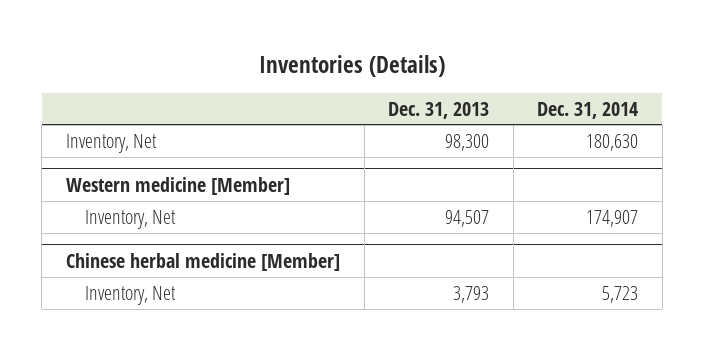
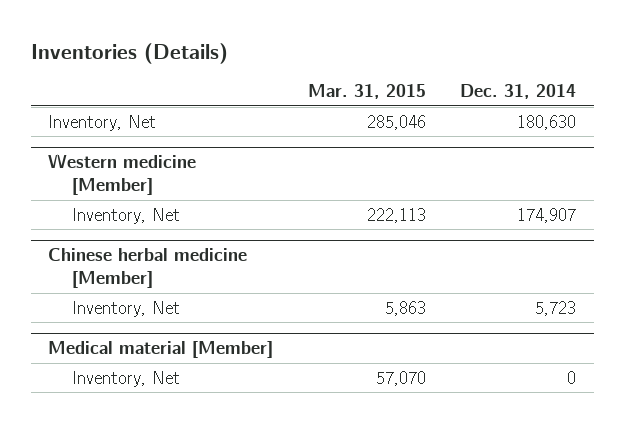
[388,101,490,119] Dec. 31, 2013 -> none
none -> [307,84,426,100] Mar. 31, 2015
none -> [48,341,274,359] Medical material [Member]
none -> [71,370,180,387] Inventory, Net

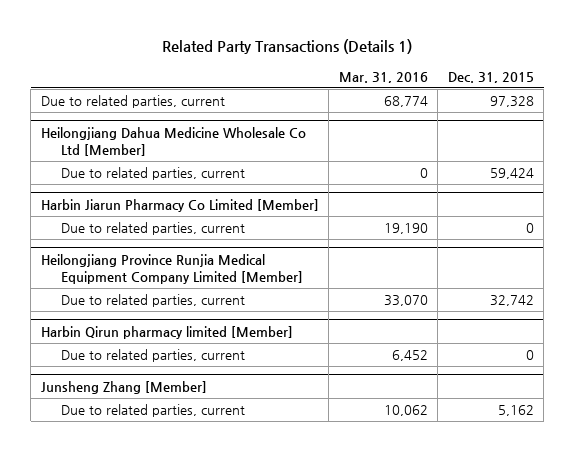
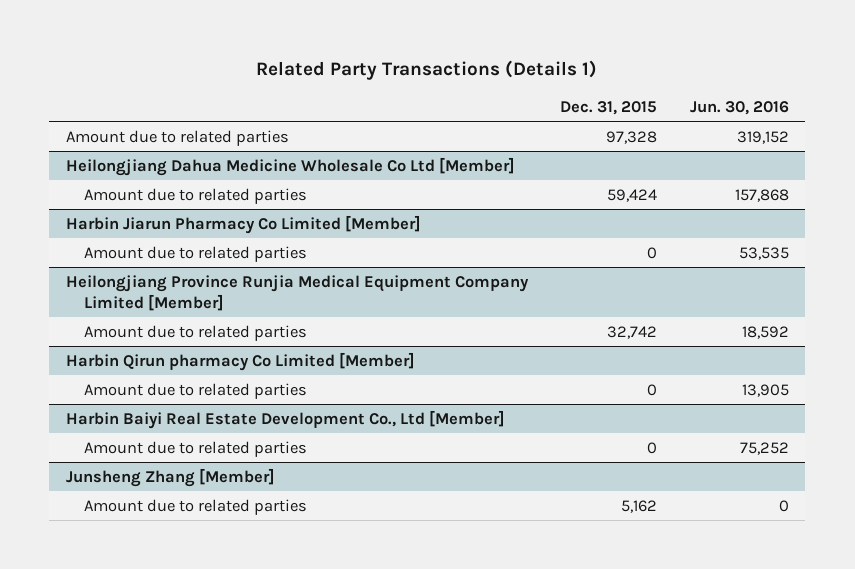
[338,71,428,83] Mar. 31, 2016 -> none
none -> [689,100,789,115] Jun. 30, 2016
[40,95,225,109] Due to related parties, current -> [65,129,289,146] Amount due to related parties
[60,167,245,181] Due to related parties, current -> [84,187,308,204] Amount due to related parties
[60,222,245,236] Due to related parties, current -> [84,245,308,262] Amount due to related parties
[60,294,245,308] Due to related parties, current -> [84,324,308,341] Amount due to related parties
[40,325,293,339] Harbin Qirun pharmacy limited [Member] -> [65,351,415,371] Harbin Qirun pharmacy Co Limited [Member]
[60,349,245,363] Due to related parties, current -> [84,382,308,399] Amount due to related parties
none -> [65,409,505,429] Harbin Baiyi Real Estate Development Co., Ltd [Member]
none -> [84,440,308,457] Amount due to related parties
[60,404,245,418] Due to related parties, current -> [84,498,308,515] Amount due to related parties

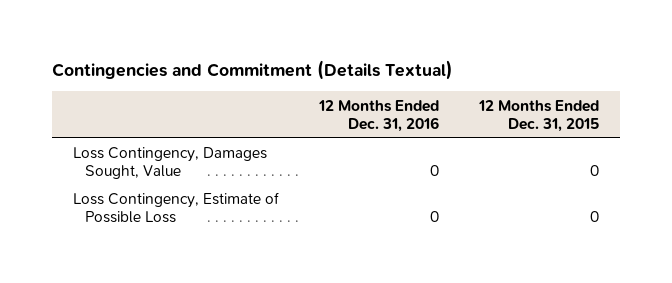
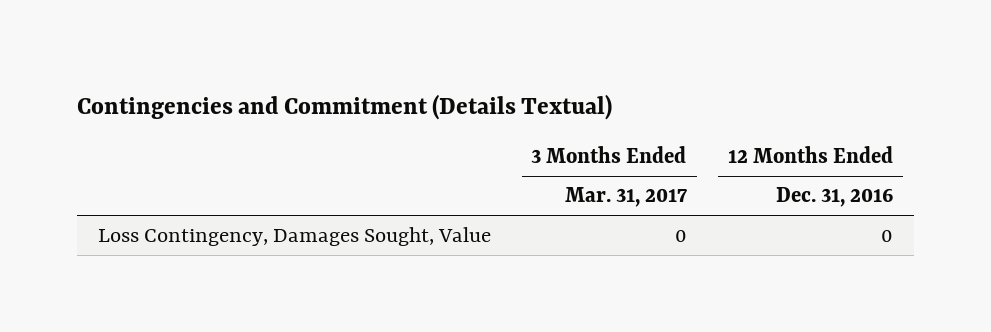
[478,99,600,132] 12 Months Ended Dec. 31, 2015 -> none
none -> [564,187,687,208] 3 Months Ended Mar. 31, 2017
[72,192,279,224] Loss Contingency, Estimate of Possible Loss -> none

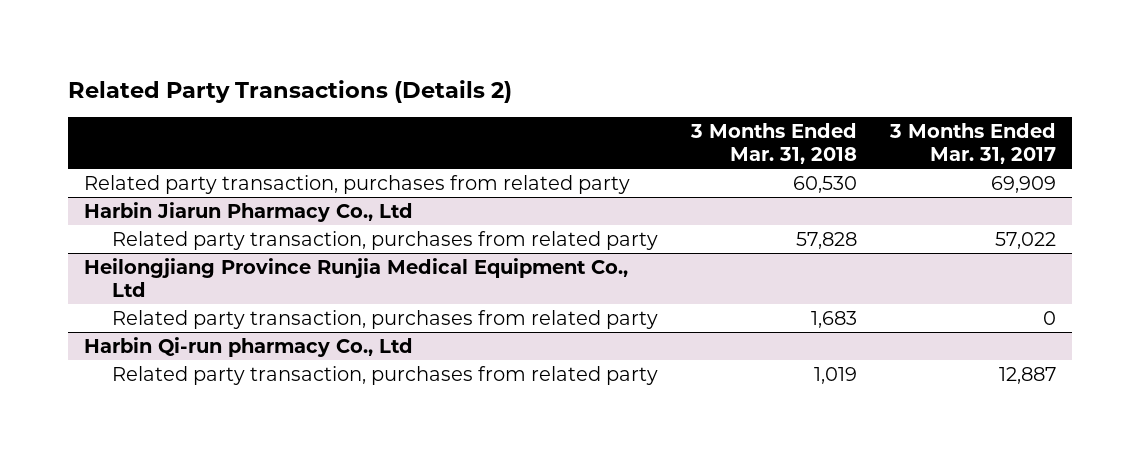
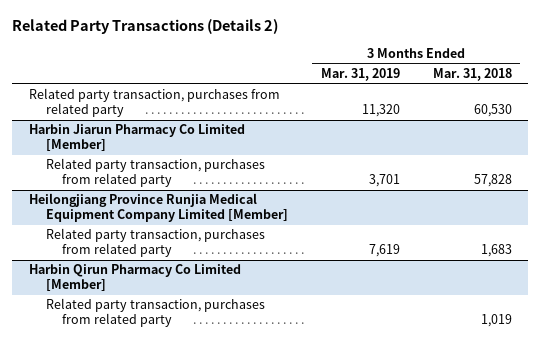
[888,123,1056,164] 3 Months Ended Mar. 31, 2017 -> none
none -> [320,68,400,82] Mar. 31, 2019
[84,202,414,223] Harbin Jiarun Pharmacy Co., Ltd -> [28,124,245,152] Harbin Jiarun Pharmacy Co Limited [Member]
[84,258,629,297] Heilongjiang Province Runjia Medical Equipment Co., Ltd -> [28,193,288,223] Heilongjiang Province Runjia Medical Equipment Company Limited [Member]
[84,337,414,358] Harbin Qi-run pharmacy Co., Ltd -> [28,264,241,292] Harbin Qirun Pharmacy Co Limited [Member]

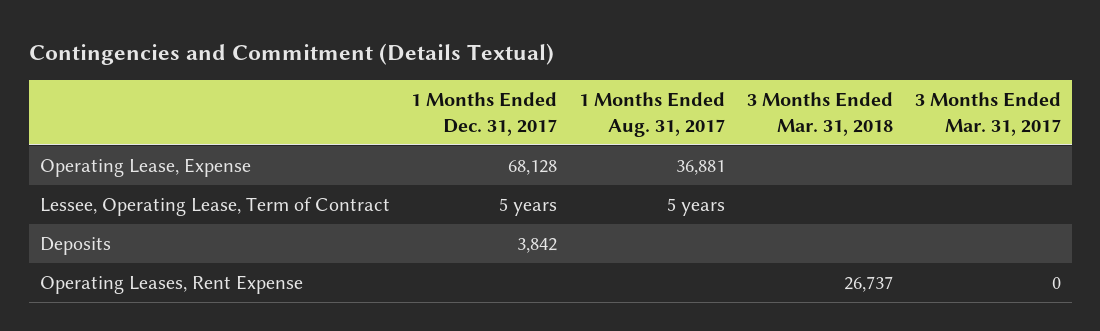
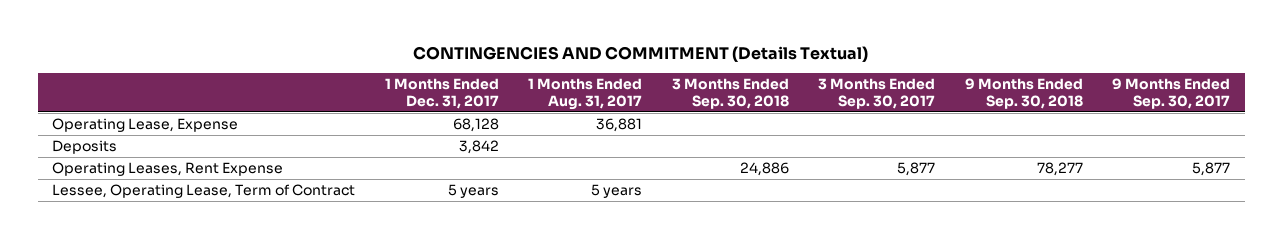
[28,42,554,65] Contingencies and Commitment (Details Textual) -> [413,46,869,63] CONTINGENCIES AND COMMITMENT (Details Textual)
[746,92,893,136] 3 Months Ended Mar. 31, 2018 -> none
[914,92,1061,136] 3 Months Ended Mar. 31, 2017 -> none
none -> [671,78,789,109] 3 Months Ended Sep. 30, 2018
none -> [818,78,936,109] 3 Months Ended Sep. 30, 2017
none -> [964,78,1083,109] 9 Months Ended Sep. 30, 2018
none -> [1112,78,1231,109] 9 Months Ended Sep. 30, 2017
[39,197,390,217] Lessee, Operating Lease, Term of Contract -> [52,184,356,199] Lessee, Operating Lease, Term of Contract

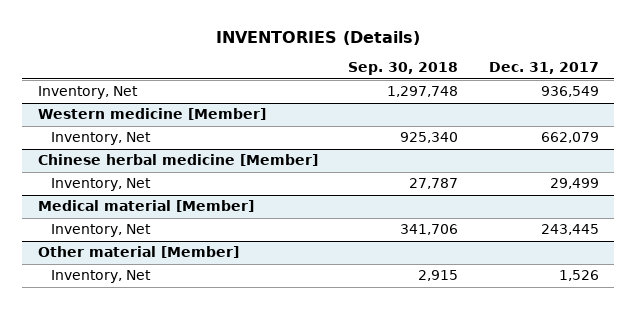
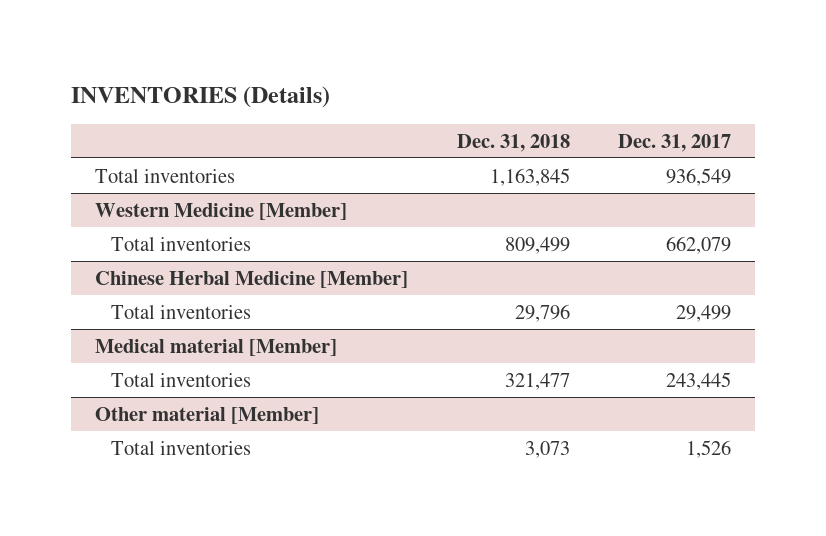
[348,62,459,76] Sep. 30, 2018 -> none
none -> [456,133,570,152] Dec. 31, 2018
[37,86,138,100] Inventory, Net -> [95,168,236,183] Total inventories
[37,108,266,121] Western medicine [Member] -> [95,202,348,220] Western Medicine [Member]
[50,132,151,146] Inventory, Net -> [110,236,251,251] Total inventories
[37,154,318,167] Chinese herbal medicine [Member] -> [95,270,409,288] Chinese Herbal Medicine [Member]
[50,178,151,192] Inventory, Net -> [110,304,251,319] Total inventories
[50,224,151,238] Inventory, Net -> [110,372,251,387] Total inventories
[50,270,151,284] Inventory, Net -> [110,440,251,455] Total inventories

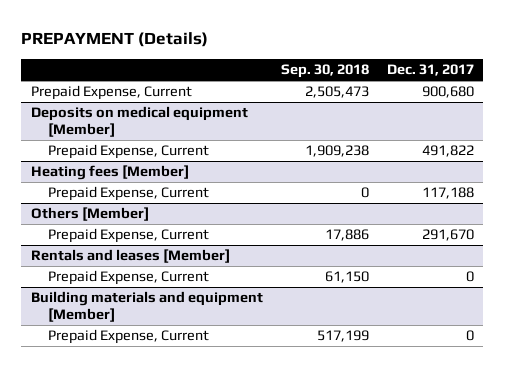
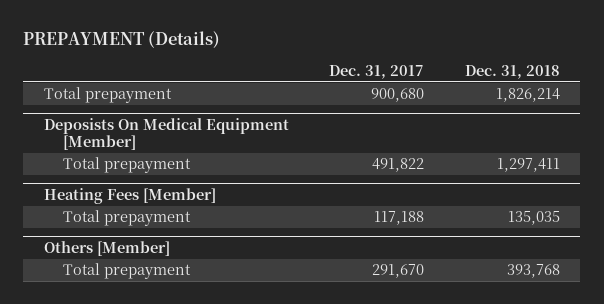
[280,64,369,79] Sep. 30, 2018 -> none
none -> [464,64,560,79] Dec. 31, 2018
[30,85,192,101] Prepaid Expense, Current -> [43,87,172,104] Total prepayment
[30,106,248,138] Deposits on medical equipment [Member] -> [43,117,289,151] Deposists On Medical Equipment [Member]
[47,144,209,160] Prepaid Expense, Current -> [62,157,191,174] Total prepayment
[30,165,189,181] Heating fees [Member] -> [43,187,216,204] Heating Fees [Member]
[47,186,209,202] Prepaid Expense, Current -> [62,210,191,227] Total prepayment
[30,249,230,264] Rentals and leases [Member] -> none
[47,270,209,286] Prepaid Expense, Current -> none
[30,291,263,323] Building materials and equipment [Member] -> none
[47,329,209,345] Prepaid Expense, Current -> none
[47,228,209,244] Prepaid Expense, Current -> [62,263,191,280] Total prepayment

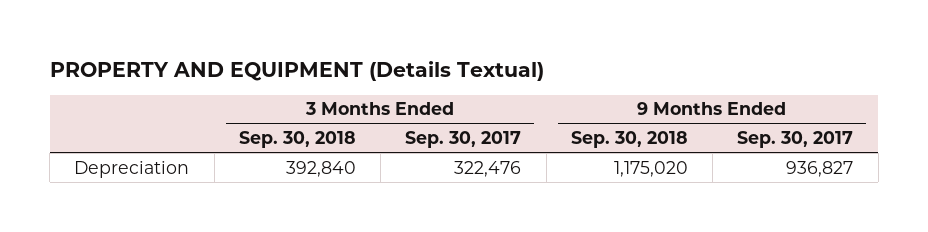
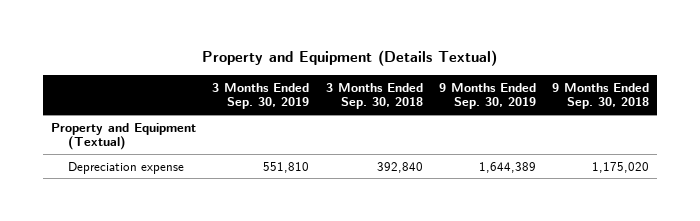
[49,61,544,82] PROPERTY AND EQUIPMENT (Details Textual) -> [202,50,498,67] Property and Equipment (Details Textual)
[405,131,522,149] Sep. 30, 2017 -> none
[737,131,854,149] Sep. 30, 2017 -> none
none -> [212,82,310,110] 3 Months Ended Sep. 30, 2019
none -> [438,82,536,110] 9 Months Ended Sep. 30, 2019
none -> [50,122,196,151] Property and Equipment (Textual)
[74,160,190,178] Depreciation -> [68,161,185,174] Depreciation expense

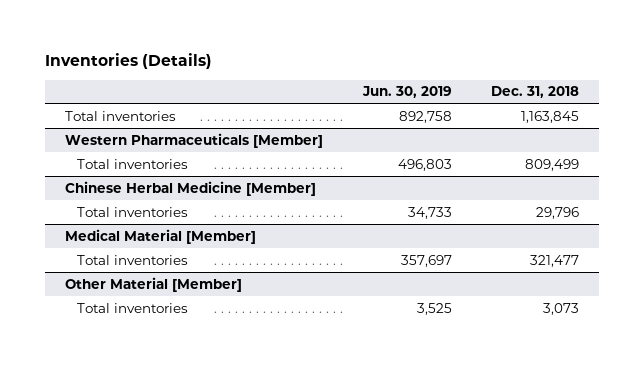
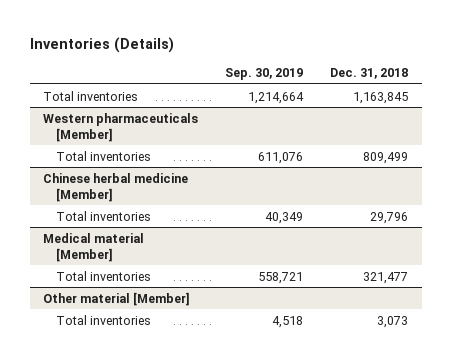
[361,86,452,99] Jun. 30, 2019 -> none
none -> [225,68,304,81] Sep. 30, 2019
[65,132,324,148] Western Pharmaceuticals [Member] -> [43,112,199,142] Western pharmaceuticals [Member]
[65,180,317,196] Chinese Herbal Medicine [Member] -> [43,172,189,202] Chinese herbal medicine [Member]
[65,228,257,244] Medical Material [Member] -> [43,232,145,262] Medical material [Member]
[65,276,243,292] Other Material [Member] -> [43,291,191,306] Other material [Member]

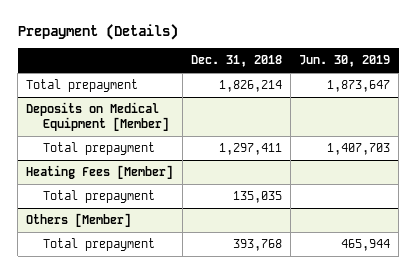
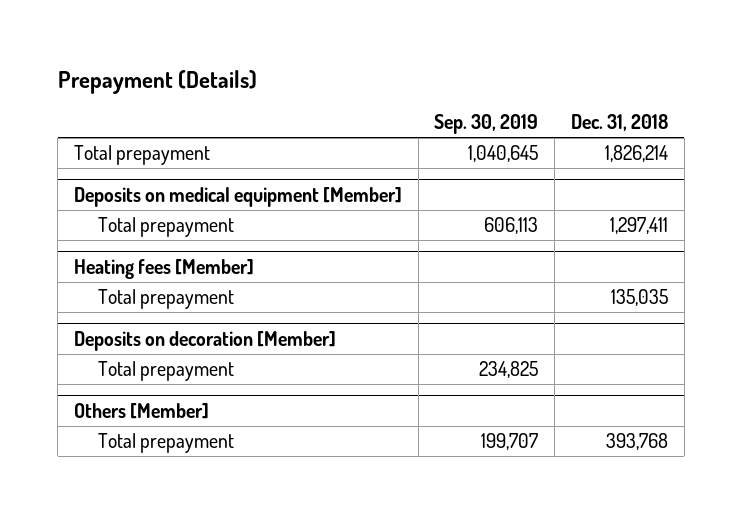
[299,55,391,68] Jun. 30, 2019 -> none
none -> [434,114,539,135] Sep. 30, 2019
[26,102,169,132] Deposits on Medical Equipment [Member] -> [73,186,402,207] Deposits on medical equipment [Member]
[26,165,174,180] Heating Fees [Member] -> [73,258,254,279] Heating fees [Member]
none -> [73,330,336,351] Deposits on decoration [Member]
none -> [98,361,235,382] Total prepayment

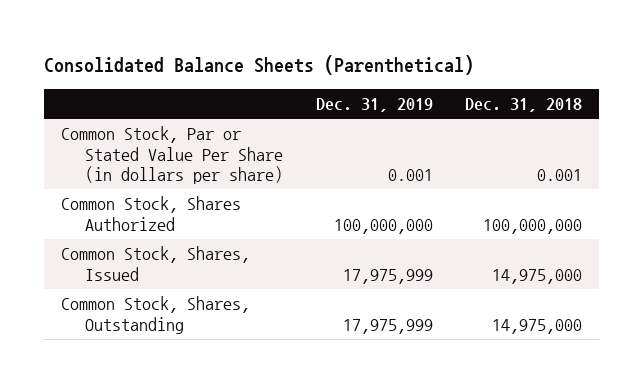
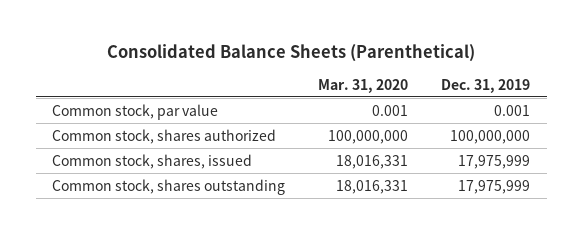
[465,98,583,113] Dec. 31, 2018 -> none
none -> [318,78,409,93] Mar. 31, 2020
[60,126,283,185] Common Stock, Par or Stated Value Per Share (in dollars per share) -> [52,103,219,120] Common stock, par value
[60,196,241,231] Common Stock, Shares Authorized -> [52,128,277,144] Common stock, shares authorized
[60,246,250,281] Common Stock, Shares, Issued -> [52,153,253,169] Common stock, shares, issued
[60,296,250,334] Common Stock, Shares, Outstanding -> [52,178,286,195] Common stock, shares outstanding

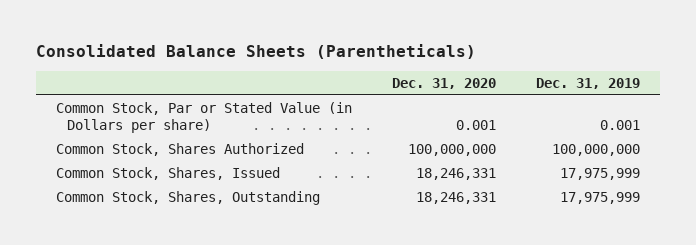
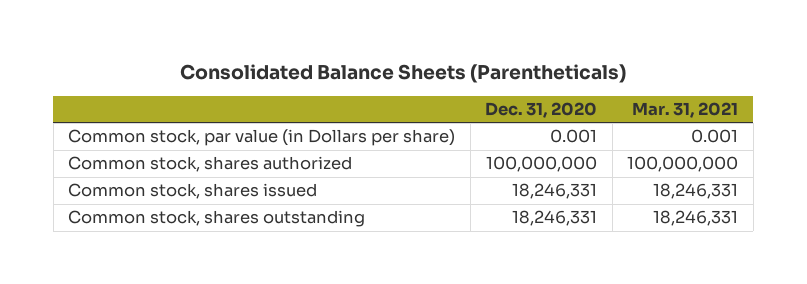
[536,78,641,90] Dec. 31, 2019 -> none
none -> [632,102,739,119] Mar. 31, 2021
[56,101,353,134] Common Stock, Par or Stated Value (in Dollars per share) -> [68,129,456,147] Common stock, par value (in Dollars per share)
[56,142,305,156] Common Stock, Shares Authorized -> [68,156,353,173] Common stock, shares authorized
[56,166,281,180] Common Stock, Shares, Issued -> [68,183,318,200] Common stock, shares issued
[56,190,321,205] Common Stock, Shares, Outstanding -> [68,210,366,228] Common stock, shares outstanding

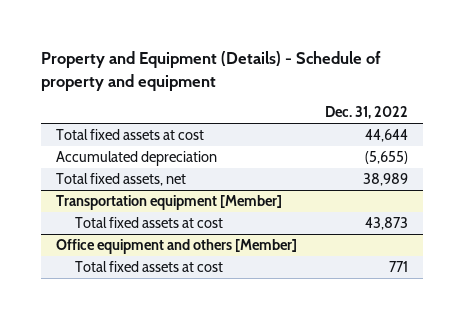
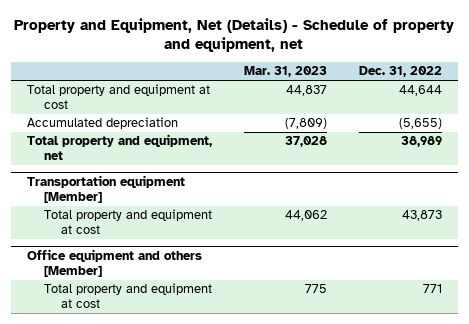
[41,51,382,91] Property and Equipment (Details) - Schedule of property and equipment -> [14,18,455,53] Property and Equipment, Net (Details) - Schedule of property and equipment, net
none -> [243,66,327,78] Mar. 31, 2023
[55,129,204,141] Total fixed assets at cost -> [26,84,210,110] Total property and equipment at cost
[55,173,186,187] Total fixed assets, net -> [26,134,212,161] Total property and equipment, net
[74,217,223,229] Total fixed assets at cost -> [43,209,212,235] Total property and equipment at cost
[74,261,223,273] Total fixed assets at cost -> [43,283,212,309] Total property and equipment at cost

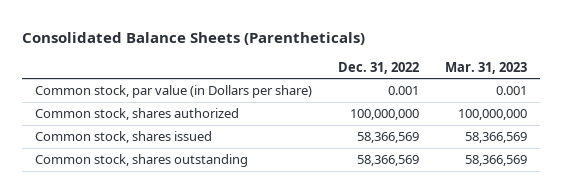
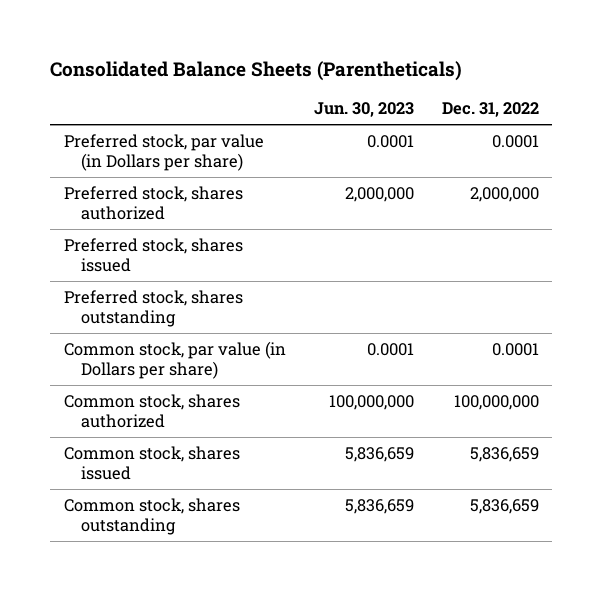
[444,61,527,74] Mar. 31, 2023 -> none
none -> [313,102,414,118] Jun. 30, 2023
none -> [64,133,265,171] Preferred stock, par value (in Dollars per share)
none -> [64,185,244,220] Preferred stock, shares authorized
none -> [64,237,244,272] Preferred stock, shares issued
none -> [64,289,244,327] Preferred stock, shares outstanding
[387,86,419,96] 0.001 -> [491,342,539,356] 0.0001
[356,132,419,144] 58,366,569 -> [469,446,539,462] 5,836,659
[356,155,419,167] 58,366,569 -> [469,498,539,514] 5,836,659

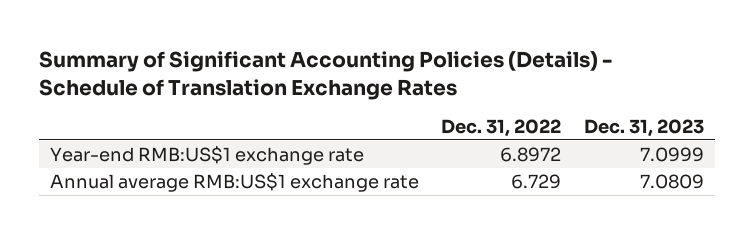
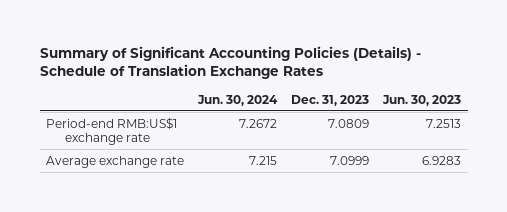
[441,118,562,137] Dec. 31, 2022 -> none
none -> [197,94,279,106] Jun. 30, 2024
none -> [381,94,461,106] Jun. 30, 2023
[50,146,365,166] Year-end RMB:US$1 exchange rate -> [46,116,178,146] Period-end RMB:US$1 exchange rate
[639,147,704,163] 7.0999 -> [328,118,370,128] 7.0809
[50,173,420,193] Annual average RMB:US$1 exchange rate -> [46,155,185,168] Average exchange rate
[639,174,704,190] 7.0809 -> [330,155,370,165] 7.0999

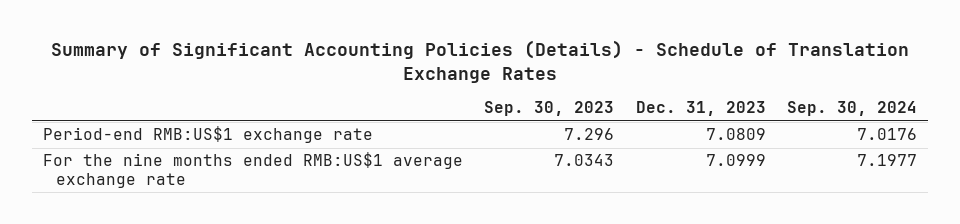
[197,94,279,106] Jun. 30, 2024 -> none
[381,94,461,106] Jun. 30, 2023 -> none
none -> [484,101,615,117] Sep. 30, 2023
none -> [787,101,918,117] Sep. 30, 2024
[46,155,185,168] Average exchange rate -> [42,152,463,189] For the nine months ended RMB:US$1 average exchange rate

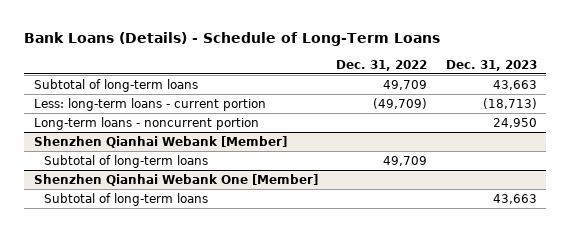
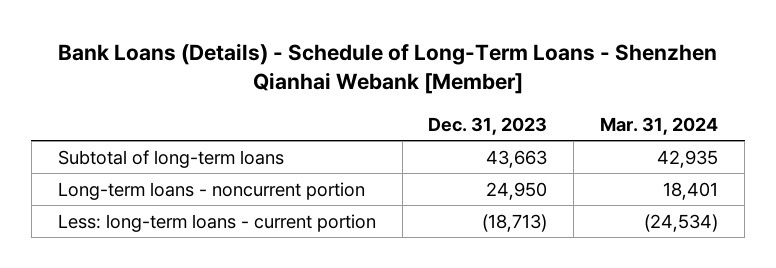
[24,31,441,46] Bank Loans (Details) - Schedule of Long-Term Loans -> [57,43,717,95] Bank Loans (Details) - Schedule of Long-Term Loans - Shenzhen Qianhai Webank [Member]
[336,59,428,71] Dec. 31, 2022 -> none
none -> [600,116,719,135] Mar. 31, 2024
[33,135,287,148] Shenzhen Qianhai Webank [Member] -> none
[44,154,209,168] Subtotal of long-term loans -> none
[33,173,318,186] Shenzhen Qianhai Webank One [Member] -> none
[44,192,209,206] Subtotal of long-term loans -> none
[33,97,266,111] Less: long-term loans - current portion -> [57,213,376,232] Less: long-term loans - current portion

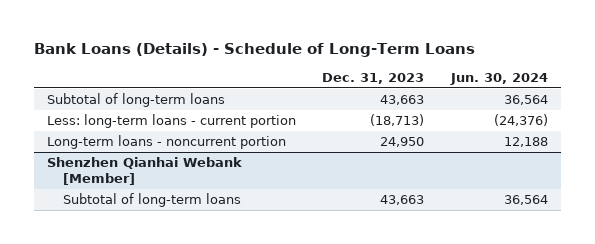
[57,43,717,95] Bank Loans (Details) - Schedule of Long-Term Loans - Shenzhen Qianhai Webank [Member] -> [34,42,476,57] Bank Loans (Details) - Schedule of Long-Term Loans
[600,116,719,135] Mar. 31, 2024 -> none
none -> [449,72,548,85] Jun. 30, 2024
[57,181,365,200] Long-term loans - noncurrent portion -> [47,135,287,150] Long-term loans - noncurrent portion
none -> [47,157,243,185] Shenzhen Qianhai Webank [Member]
none -> [63,193,242,208] Subtotal of long-term loans

